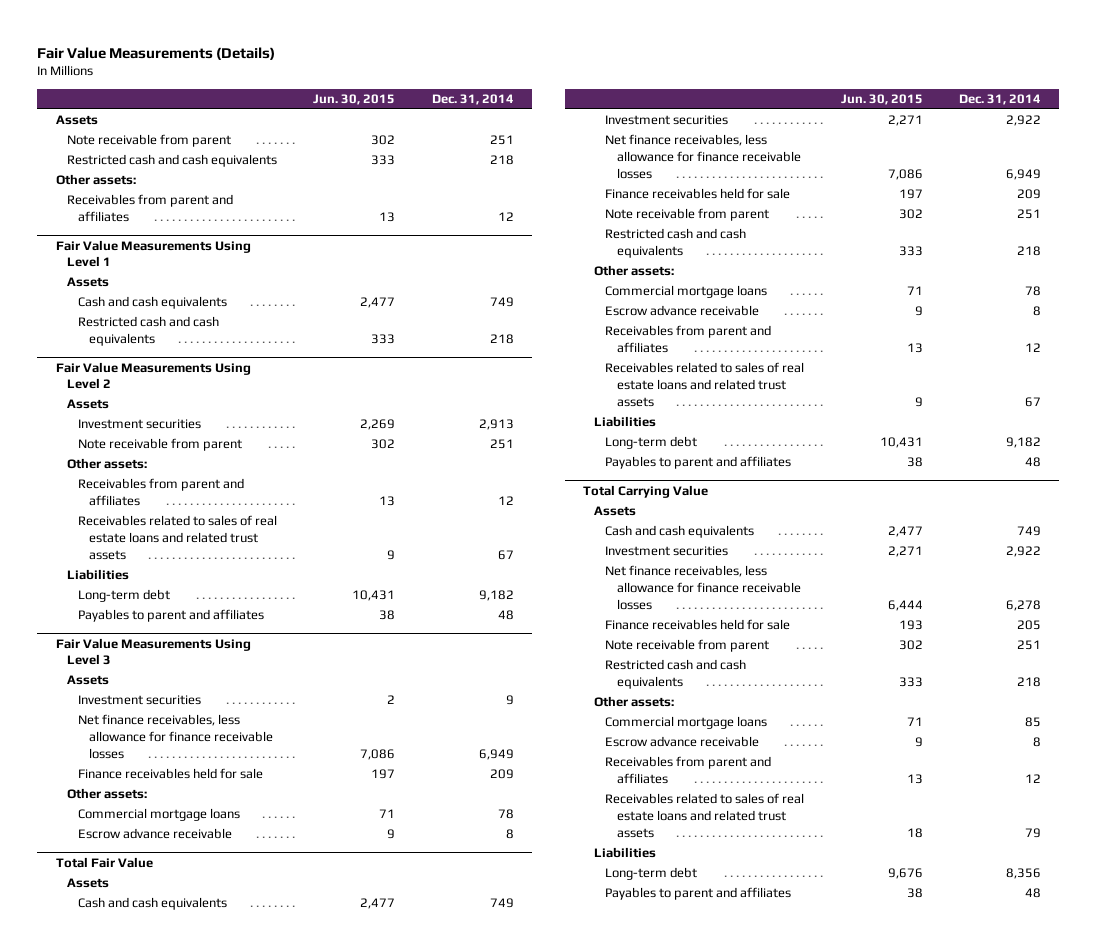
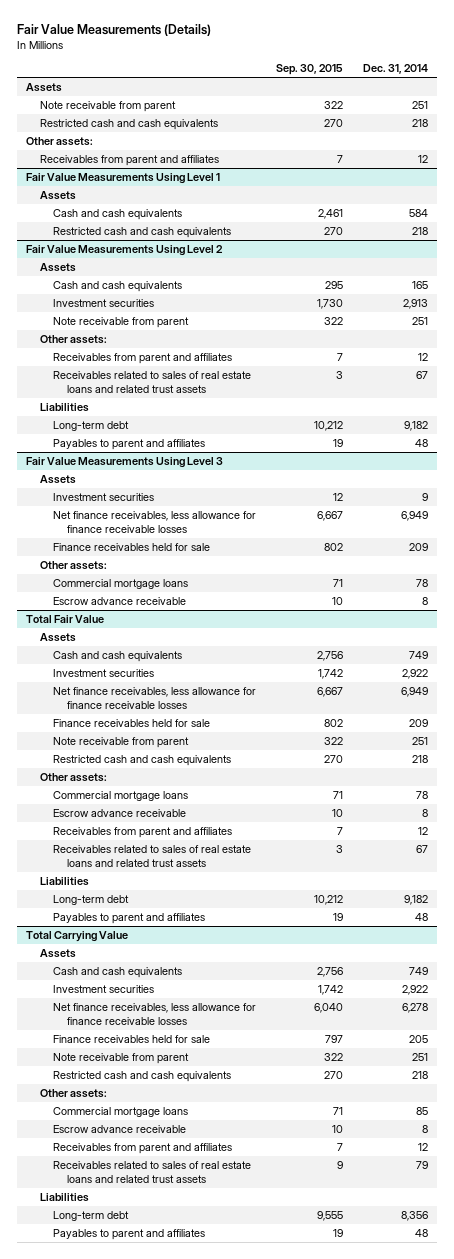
[313,94,396,106] Jun. 30, 2015 -> none
none -> [275,64,343,76] Sep. 30, 2015
[489,297,514,308] 749 -> [408,208,428,217] 584
none -> [53,280,183,292] Cash and cash equivalents

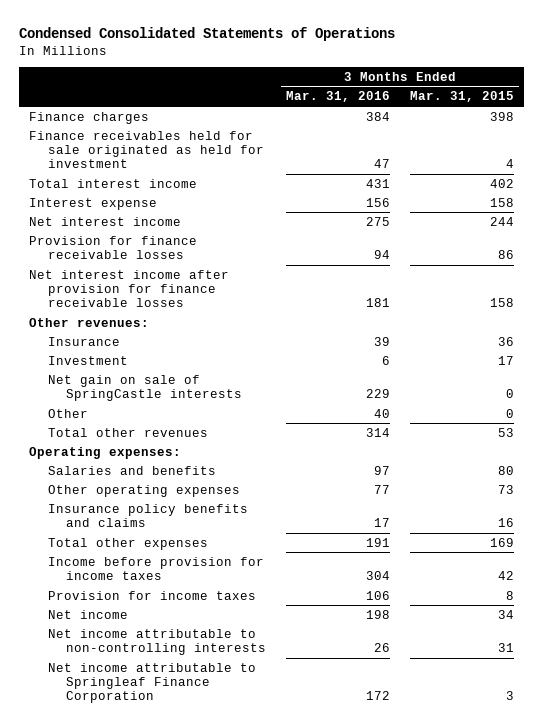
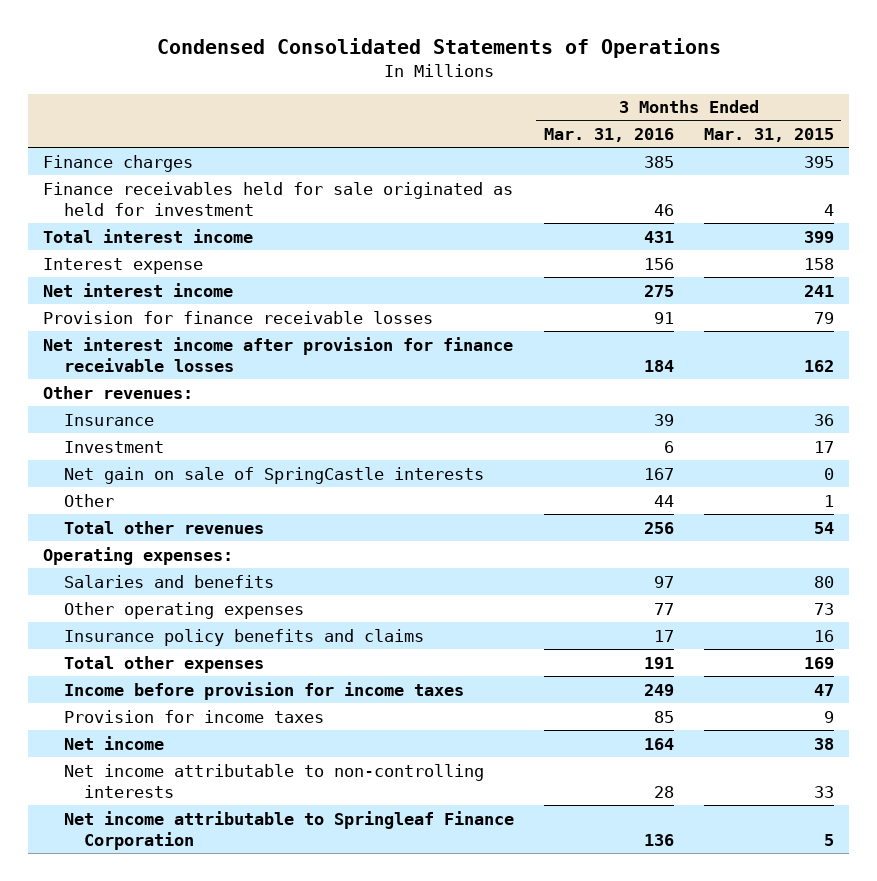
[365,111,390,121] 384 -> [643,155,674,168] 385
[489,111,514,121] 398 -> [803,155,834,168] 395
[373,159,390,169] 47 -> [653,203,674,216] 46
[489,178,514,188] 402 -> [803,230,834,243] 399
[489,216,514,226] 244 -> [803,284,834,297] 241
[373,250,390,260] 94 -> [653,311,674,324] 91
[497,250,514,260] 86 -> [813,311,834,324] 79
[365,298,390,308] 181 -> [643,359,674,372] 184
[489,298,514,308] 158 -> [803,359,834,372] 162
[365,389,390,399] 229 -> [643,467,674,480] 167
[373,408,390,418] 40 -> [653,494,674,507] 44
[505,408,514,418] 0 -> [823,494,834,507] 1
[365,427,390,437] 314 -> [643,521,674,534] 256
[497,427,514,437] 53 -> [813,521,834,534] 54
[365,571,390,581] 304 -> [643,683,674,696] 249
[497,571,514,581] 42 -> [813,683,834,696] 47
[365,590,390,600] 106 -> [653,710,674,723] 85
[505,590,514,600] 8 -> [823,710,834,723] 9
[365,609,390,619] 198 -> [643,737,674,750] 164
[497,609,514,619] 34 -> [813,737,834,750] 38
[373,643,390,653] 26 -> [653,785,674,798] 28
[497,643,514,653] 31 -> [813,785,834,798] 33
[365,691,390,701] 172 -> [643,833,674,846] 136
[505,691,514,701] 3 -> [823,833,834,846] 5

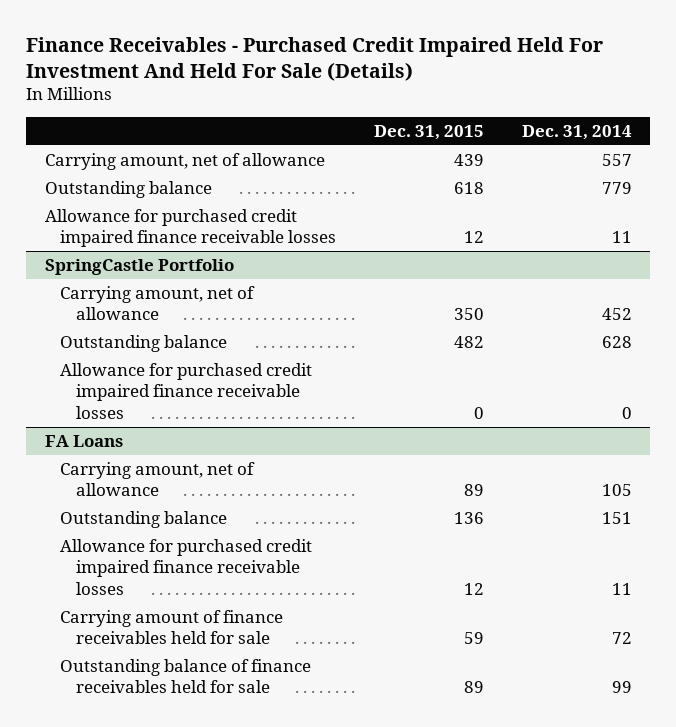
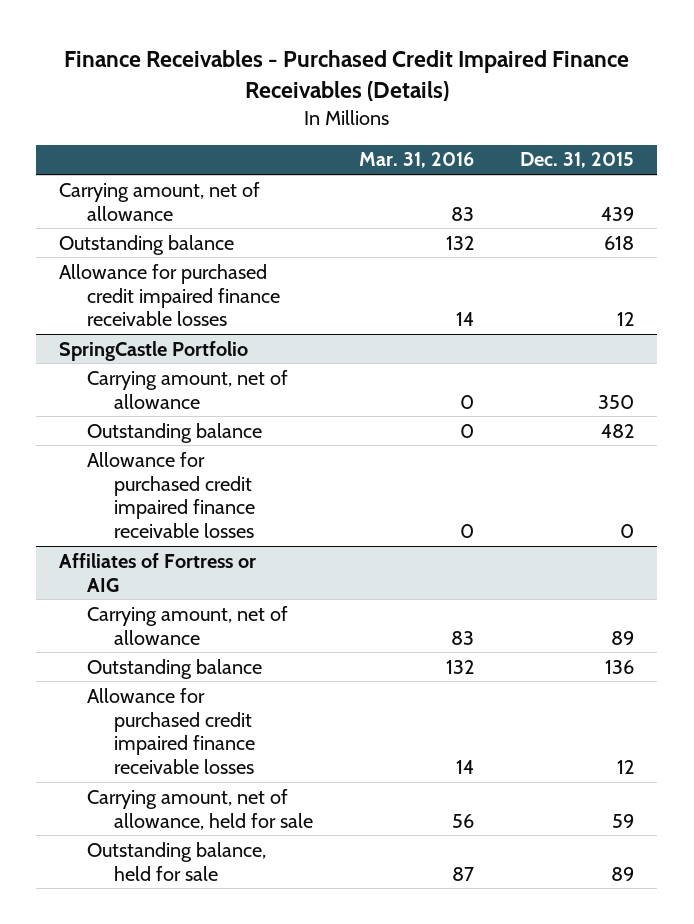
[25,36,603,81] Finance Receivables - Purchased Credit Impaired Held For Investment And Held For Sale (Details) -> [63,50,629,102] Finance Receivables - Purchased Credit Impaired Finance Receivables (Details)
[521,125,632,141] Dec. 31, 2014 -> none
none -> [359,152,475,169] Mar. 31, 2016
[44,434,123,447] FA Loans -> [59,552,257,592] Affiliates of Fortress or AIG
[60,609,284,645] Carrying amount of finance receivables held for sale -> [86,788,314,830] Carrying amount, net of allowance, held for sale
[60,658,312,694] Outstanding balance of finance receivables held for sale -> [86,841,266,881] Outstanding balance, held for sale

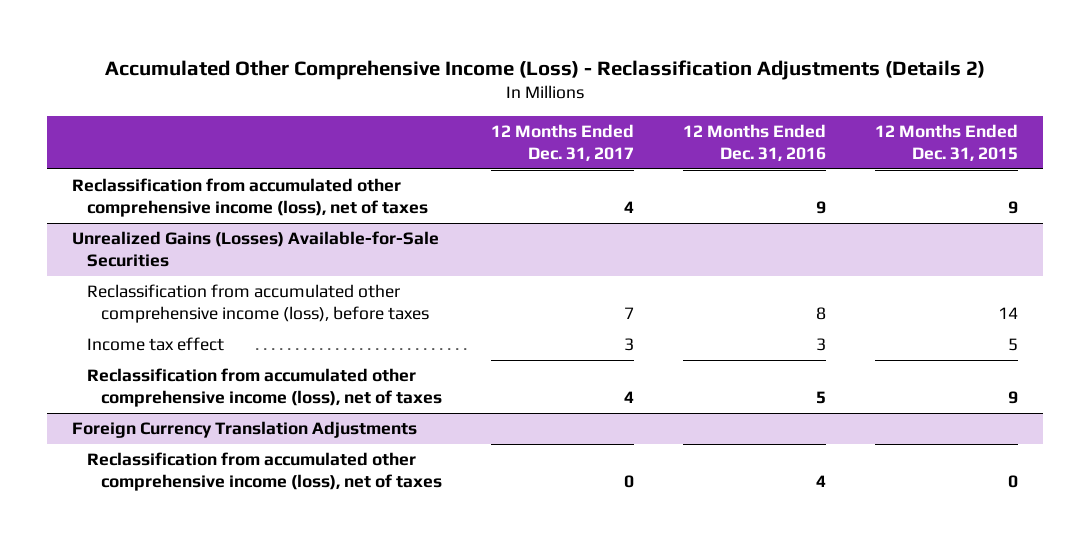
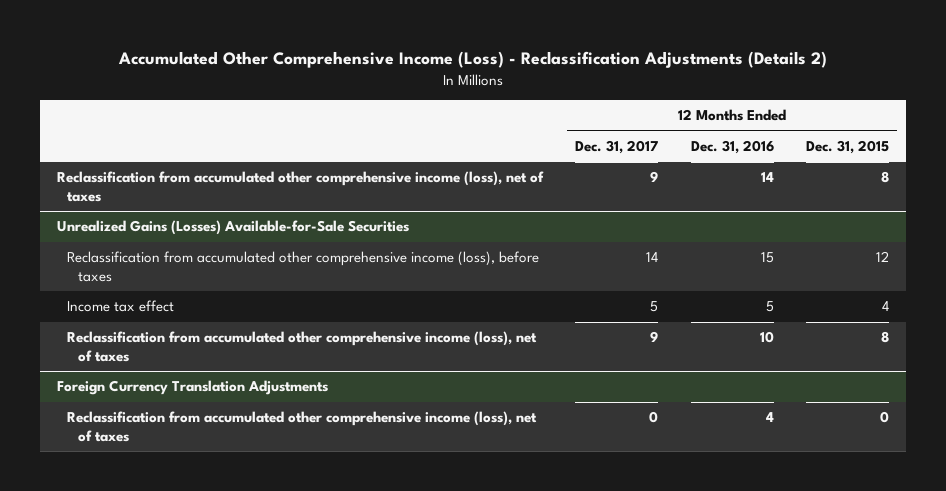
[624,200,635,213] 4 -> [650,171,659,183] 9
[816,200,827,214] 9 -> [760,172,774,183] 14
[1008,200,1019,214] 9 -> [881,171,890,184] 8
[624,306,635,319] 7 -> [646,252,659,263] 14
[816,306,827,320] 8 -> [760,252,774,264] 15
[998,306,1019,319] 14 -> [876,251,890,263] 12
[624,338,635,352] 3 -> [650,301,659,313] 5
[816,338,827,352] 3 -> [765,301,774,313] 5
[1008,338,1019,352] 5 -> [882,301,890,312] 4
[624,390,635,403] 4 -> [650,331,659,343] 9
[816,390,827,404] 5 -> [759,331,774,344] 10
[1008,390,1019,404] 9 -> [881,331,890,344] 8

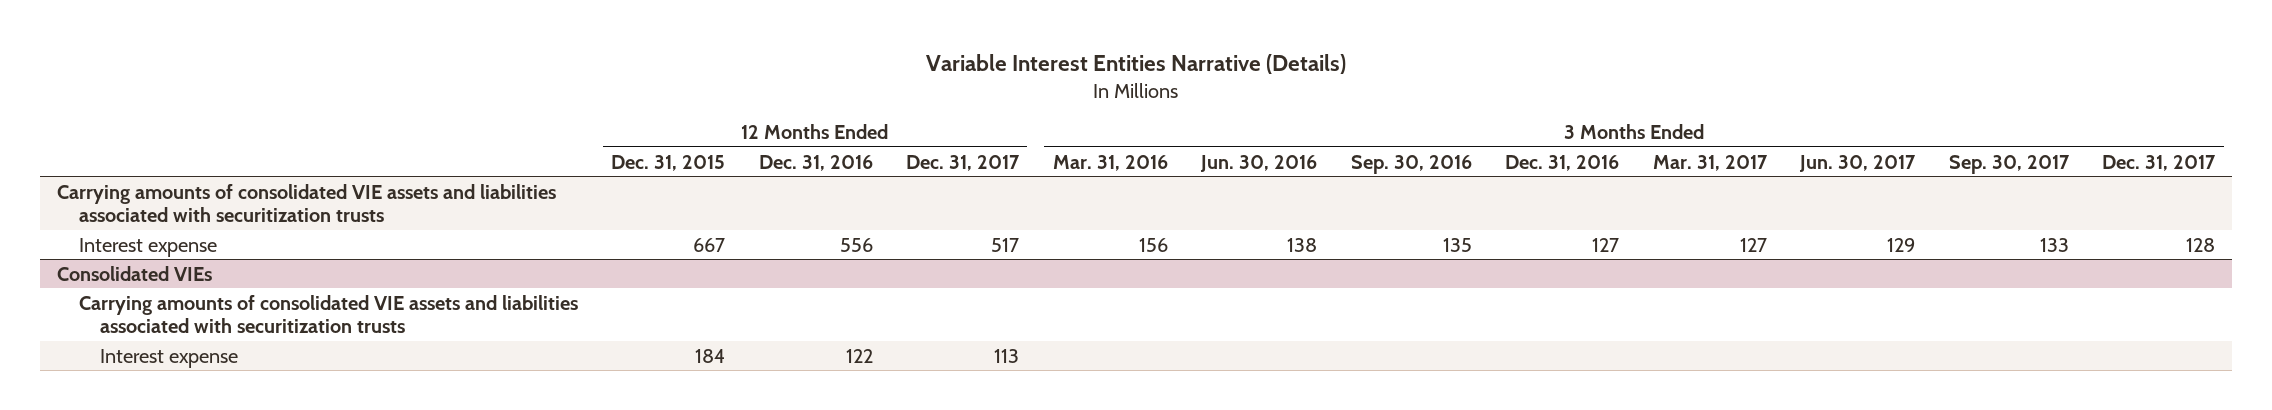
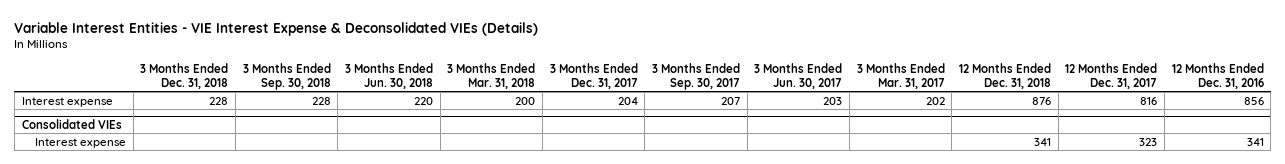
[926,53,1347,74] Variable Interest Entities Narrative (Details) -> [14,21,539,36] Variable Interest Entities - VIE Interest Expense & Deconsolidated VIEs (Details)
[611,154,726,171] Dec. 31, 2015 -> none
[1052,154,1168,171] Mar. 31, 2016 -> none
[1200,154,1318,172] Jun. 30, 2016 -> none
[1350,154,1472,174] Sep. 30, 2016 -> none
[1505,154,1620,171] Dec. 31, 2016 -> none
none -> [140,62,229,89] 3 Months Ended Dec. 31, 2018
none -> [242,62,331,90] 3 Months Ended Sep. 30, 2018
none -> [344,62,433,89] 3 Months Ended Jun. 30, 2018
none -> [447,62,536,89] 3 Months Ended Mar. 31, 2018
none -> [959,62,1052,89] 12 Months Ended Dec. 31, 2018
[57,183,557,223] Carrying amounts of consolidated VIE assets and liabilities associated with securitization trusts -> none
[839,237,873,252] 556 -> [1243,96,1264,105] 856
[991,237,1020,252] 517 -> [1140,96,1158,105] 816
[1739,237,1767,252] 127 -> [925,96,945,105] 202
[1887,237,1916,252] 129 -> [823,96,843,105] 203
[2039,237,2069,252] 133 -> [721,96,741,105] 207
[2186,237,2216,252] 128 -> [617,96,638,105] 204
[78,294,578,334] Carrying amounts of consolidated VIE assets and liabilities associated with securitization trusts -> none
[845,348,873,363] 122 -> [1246,137,1264,146] 341
[994,348,1020,363] 113 -> [1139,137,1158,146] 323

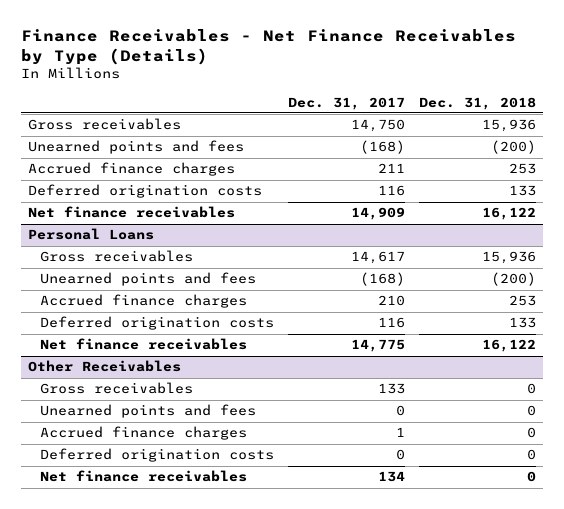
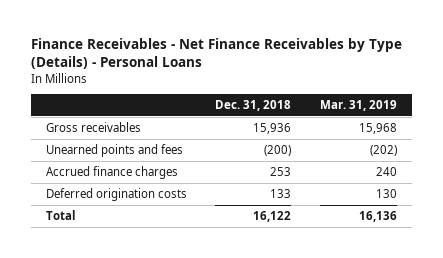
[20,28,516,65] Finance Receivables - Net Finance Receivables by Type (Details) -> [31,38,403,70] Finance Receivables - Net Finance Receivables by Type (Details) - Personal Loans
[288,96,406,110] Dec. 31, 2017 -> none
none -> [320,100,398,112] Mar. 31, 2019
[27,228,154,241] Personal Loans -> none
[40,250,194,263] Gross receivables -> none
[40,272,257,287] Unearned points and fees -> none
[40,294,248,309] Accrued finance charges -> none
[40,316,275,331] Deferred origination costs -> none
[40,338,248,351] Net finance receivables -> none
[27,360,181,373] Other Receivables -> none
[40,382,194,395] Gross receivables -> none
[40,404,257,419] Unearned points and fees -> none
[40,426,248,441] Accrued finance charges -> none
[40,448,275,463] Deferred origination costs -> none
[40,470,248,483] Net finance receivables -> none
[27,206,235,219] Net finance receivables -> [45,209,76,220] Total

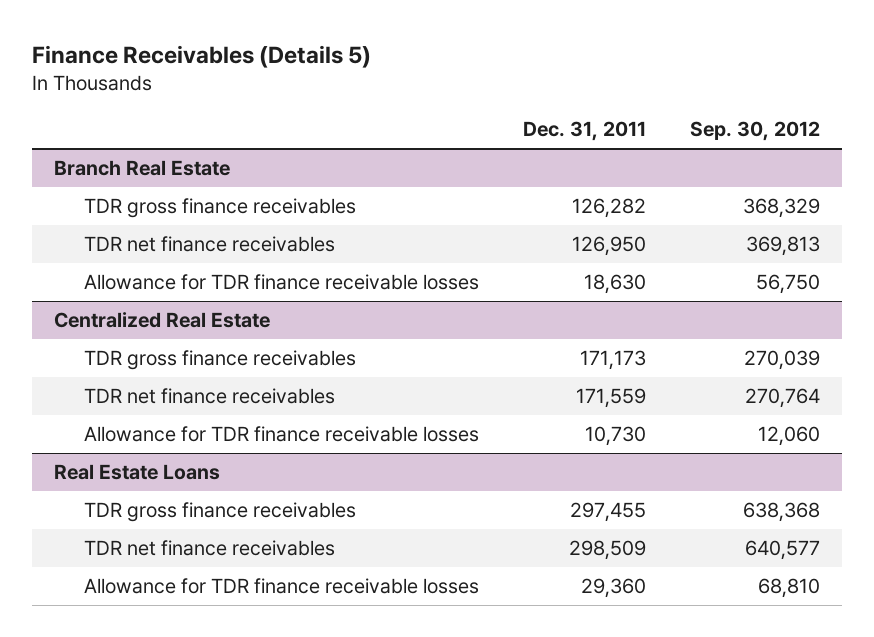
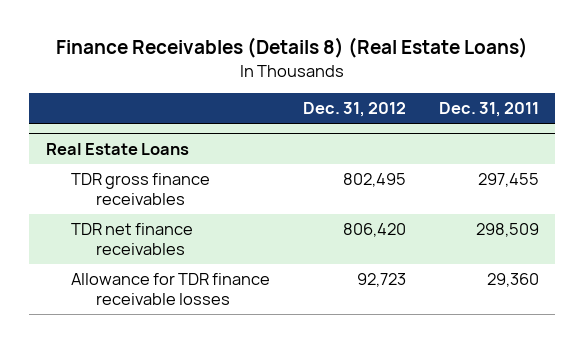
[32,45,372,69] Finance Receivables (Details 5) -> [56,37,529,59] Finance Receivables (Details 8) (Real Estate Loans)
[689,121,820,142] Sep. 30, 2012 -> none
none -> [302,102,406,118] Dec. 31, 2012
[54,159,231,176] Branch Real Estate -> none
[84,197,357,218] TDR gross finance receivables -> none
[84,235,336,252] TDR net finance receivables -> none
[84,273,480,290] Allowance for TDR finance receivable losses -> none
[54,311,271,328] Centralized Real Estate -> none
[84,349,357,370] TDR gross finance receivables -> none
[84,387,336,404] TDR net finance receivables -> none
[84,425,480,442] Allowance for TDR finance receivable losses -> none

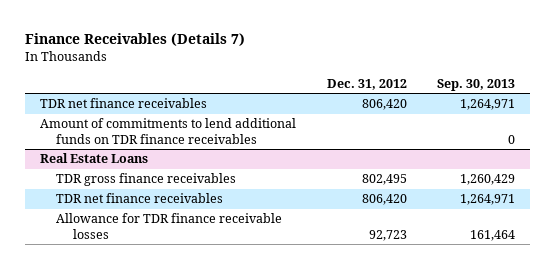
[56,37,529,59] Finance Receivables (Details 8) (Real Estate Loans) -> [25,33,246,47] Finance Receivables (Details 7)
[438,102,539,118] Dec. 31, 2011 -> none
none -> [436,78,515,91] Sep. 30, 2013
none -> [40,98,208,109] TDR net finance receivables
none -> [40,118,297,144] Amount of commitments to lend additional funds on TDR finance receivables

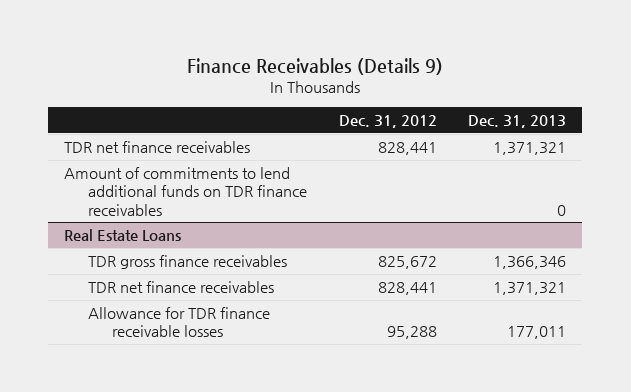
[25,33,246,47] Finance Receivables (Details 7) -> [187,57,444,75] Finance Receivables (Details 9)
[436,78,515,91] Sep. 30, 2013 -> none
none -> [468,115,567,129] Dec. 31, 2013
[361,99,407,111] 806,420 -> [377,142,437,156] 828,441
[361,174,407,186] 802,495 -> [377,256,437,270] 825,672
[361,194,407,206] 806,420 -> [377,282,437,296] 828,441
[368,229,407,241] 92,723 -> [386,326,437,340] 95,288

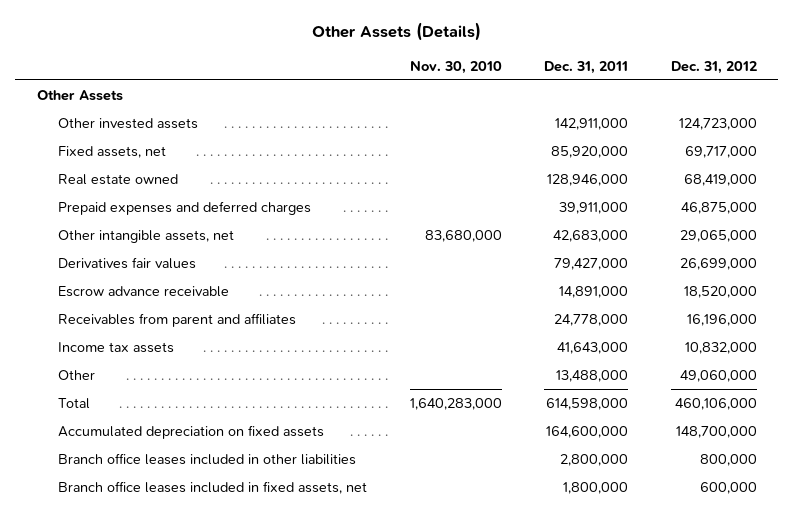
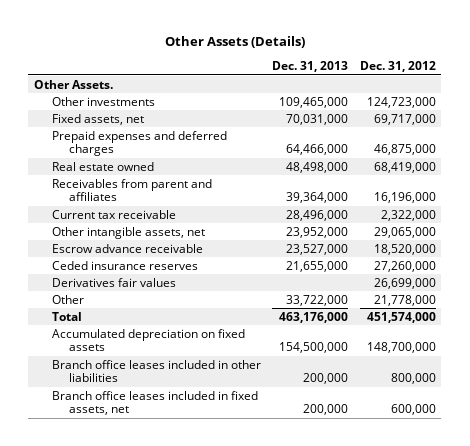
[409,60,502,74] Nov. 30, 2010 -> none
[544,60,629,74] Dec. 31, 2011 -> none
none -> [272,61,349,73] Dec. 31, 2013
[36,89,123,101] Other Assets -> [34,79,114,89] Other Assets.
[57,117,198,129] Other invested assets -> [51,96,155,106] Other investments
[57,173,178,185] Real estate owned -> [51,161,154,171] Real estate owned
[57,312,296,327] Receivables from parent and affiliates -> [51,178,212,202] Receivables from parent and affiliates
none -> [51,209,176,219] Current tax receivable
[57,341,174,353] Income tax assets -> none
none -> [51,260,198,270] Ceded insurance reserves
[57,256,196,269] Derivatives fair values -> [51,277,176,287] Derivatives fair values
[680,369,758,382] 49,060,000 -> [373,294,436,306] 21,778,000
[675,397,758,410] 460,106,000 -> [366,311,436,323] 451,574,000

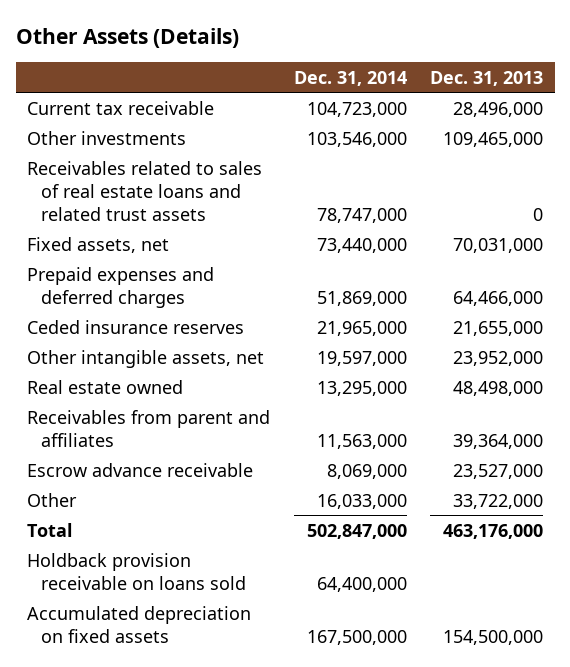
[359,61,436,73] Dec. 31, 2012 -> none
none -> [293,70,407,86] Dec. 31, 2014
[34,79,114,89] Other Assets. -> none
[51,209,176,219] Current tax receivable -> [27,100,215,115] Current tax receivable
none -> [27,160,263,221] Receivables related to sales of real estate loans and related trust assets
[51,260,198,270] Ceded insurance reserves -> [27,319,245,334] Ceded insurance reserves
[51,226,205,239] Other intangible assets, net -> [27,349,265,368] Other intangible assets, net
[51,277,176,287] Derivatives fair values -> none
none -> [27,552,247,590] Holdback provision receivable on loans sold
[51,359,261,383] Branch office leases included in other liabilities -> none
[51,390,258,416] Branch office leases included in fixed assets, net -> none

